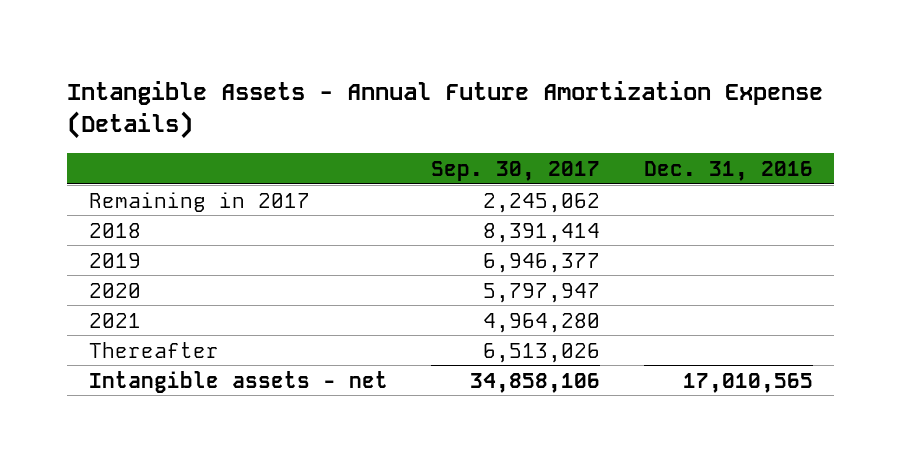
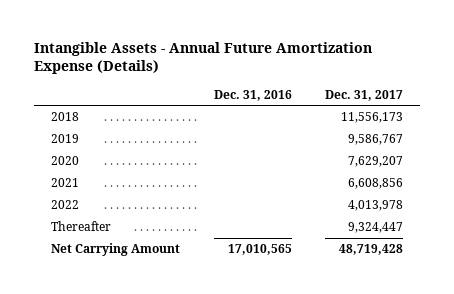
[431,160,601,181] Sep. 30, 2017 -> none
none -> [325,89,404,101] Dec. 31, 2017
[89,191,311,212] Remaining in 2017 -> none
none -> [50,200,79,210] 2022
[89,370,389,393] Intangible assets - net -> [50,243,180,257] Net Carrying Amount

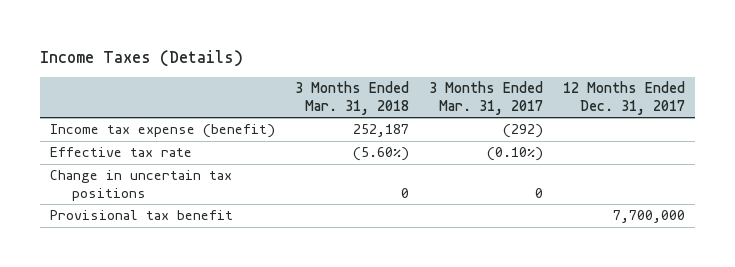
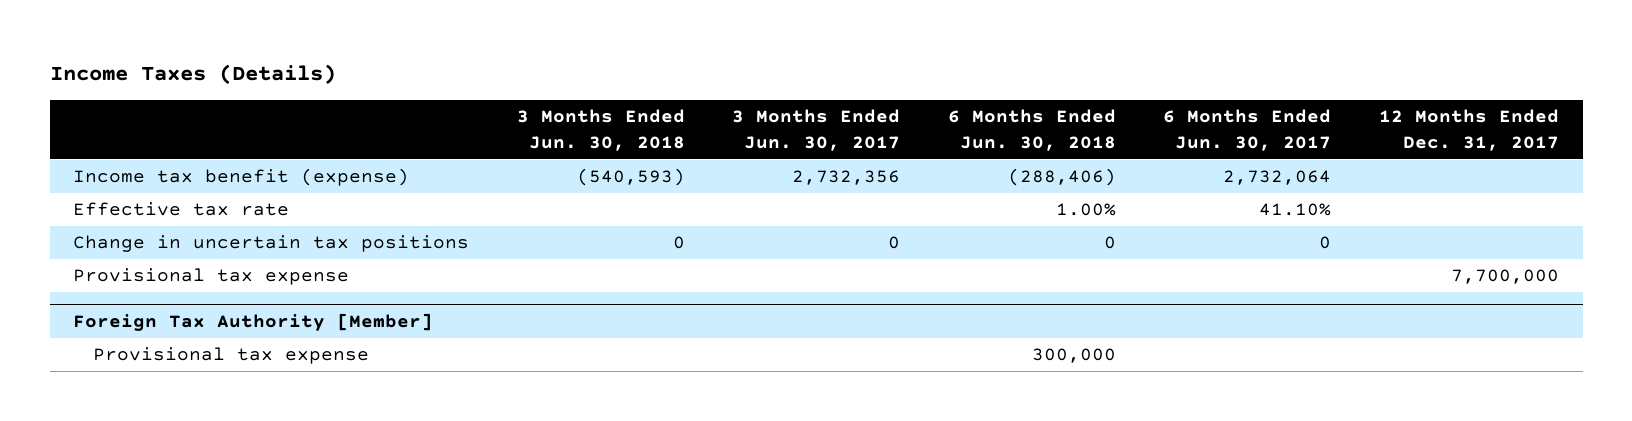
[295,81,410,115] 3 Months Ended Mar. 31, 2018 -> none
[429,81,544,115] 3 Months Ended Mar. 31, 2017 -> none
none -> [516,109,685,152] 3 Months Ended Jun. 30, 2018
none -> [732,109,901,152] 3 Months Ended Jun. 30, 2017
none -> [947,109,1116,152] 6 Months Ended Jun. 30, 2018
none -> [1163,109,1332,152] 6 Months Ended Jun. 30, 2017
[50,124,276,139] Income tax expense (benefit) -> [73,168,410,187] Income tax benefit (expense)
[50,210,234,221] Provisional tax benefit -> [73,268,350,286] Provisional tax expense
none -> [73,313,434,332] Foreign Tax Authority [Member]
none -> [93,347,370,365] Provisional tax expense

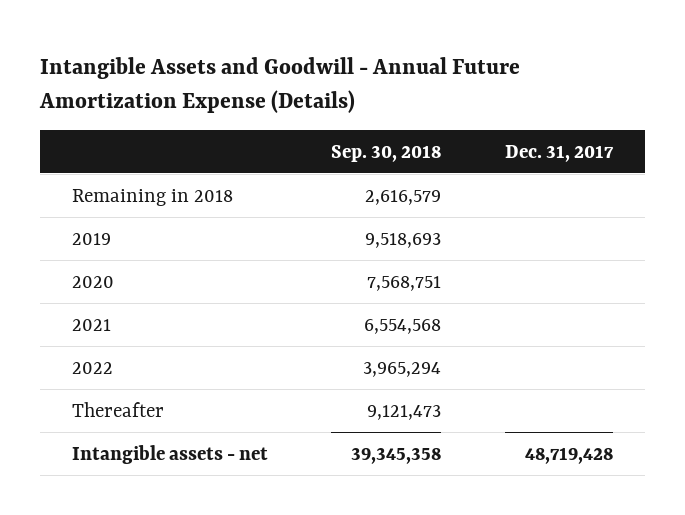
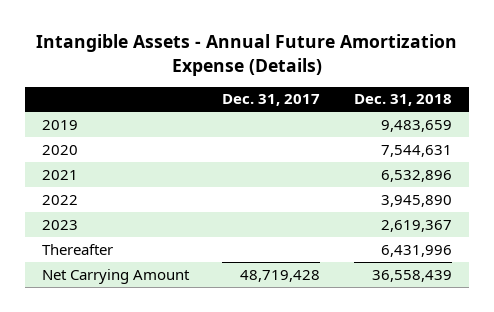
[39,57,521,114] Intangible Assets and Goodwill - Annual Future Amortization Expense (Details) -> [35,34,457,76] Intangible Assets - Annual Future Amortization Expense (Details)
[331,144,442,162] Sep. 30, 2018 -> none
none -> [354,94,453,107] Dec. 31, 2018
[71,188,233,206] Remaining in 2018 -> none
none -> [41,219,78,230] 2023
[71,444,268,464] Intangible assets - net -> [41,268,190,284] Net Carrying Amount

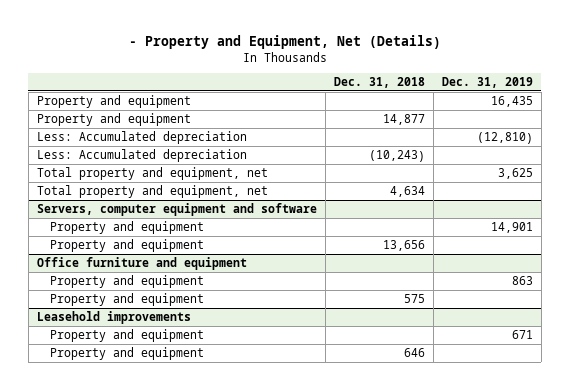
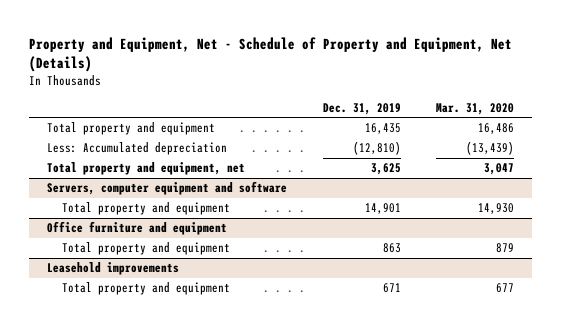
[128,35,441,50] - Property and Equipment, Net (Details) -> [29,36,513,73] Property and Equipment, Net - Schedule of Property and Equipment, Net (Details)
[333,77,425,89] Dec. 31, 2018 -> none
none -> [436,102,515,115] Mar. 31, 2020
[36,113,191,127] Property and equipment -> none
[36,95,191,109] Property and equipment -> [47,122,216,136] Total property and equipment
[36,149,247,163] Less: Accumulated depreciation -> none
[36,185,268,199] Total property and equipment, net -> none
[50,239,205,253] Property and equipment -> none
[50,221,205,235] Property and equipment -> [62,202,231,216] Total property and equipment
[50,293,205,307] Property and equipment -> none
[50,275,205,289] Property and equipment -> [62,242,231,256] Total property and equipment
[50,347,205,361] Property and equipment -> none
[50,329,205,343] Property and equipment -> [62,282,231,296] Total property and equipment

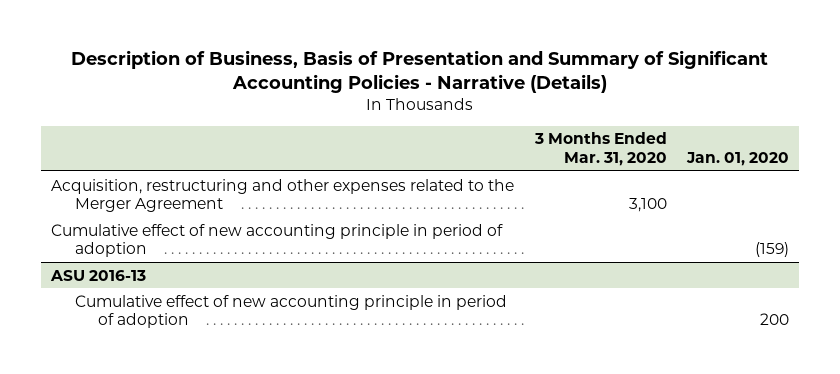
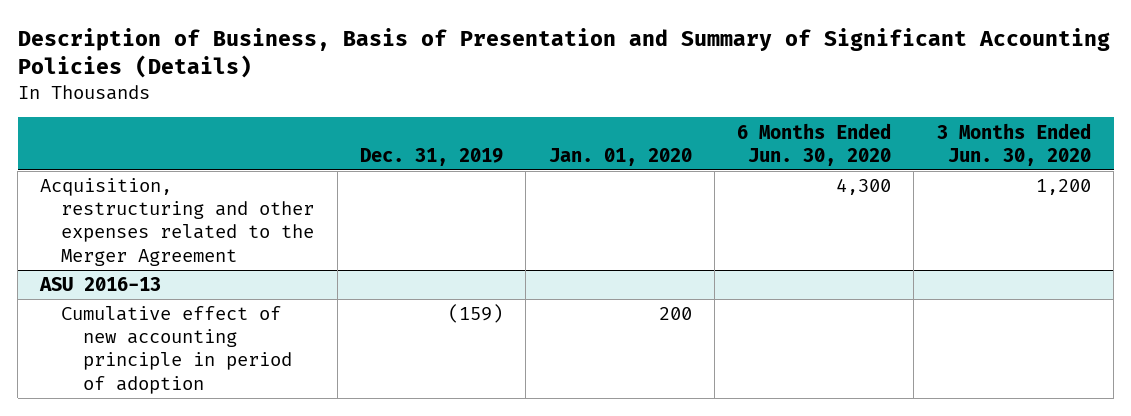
[71,50,769,94] Description of Business, Basis of Presentation and Summary of Significant Accounting Policies - Narrative (Details) -> [17,27,1110,79] Description of Business, Basis of Presentation and Summary of Significant Accounting Policies (Details)
[533,132,667,166] 3 Months Ended Mar. 31, 2020 -> none
none -> [359,147,503,166] Dec. 31, 2019
none -> [737,122,892,166] 6 Months Ended Jun. 30, 2020
none -> [936,122,1091,166] 3 Months Ended Jun. 30, 2020
[51,223,504,258] Cumulative effect of new accounting principle in period of adoption -> none

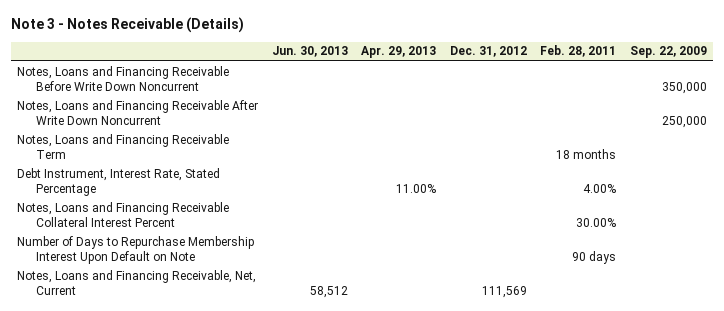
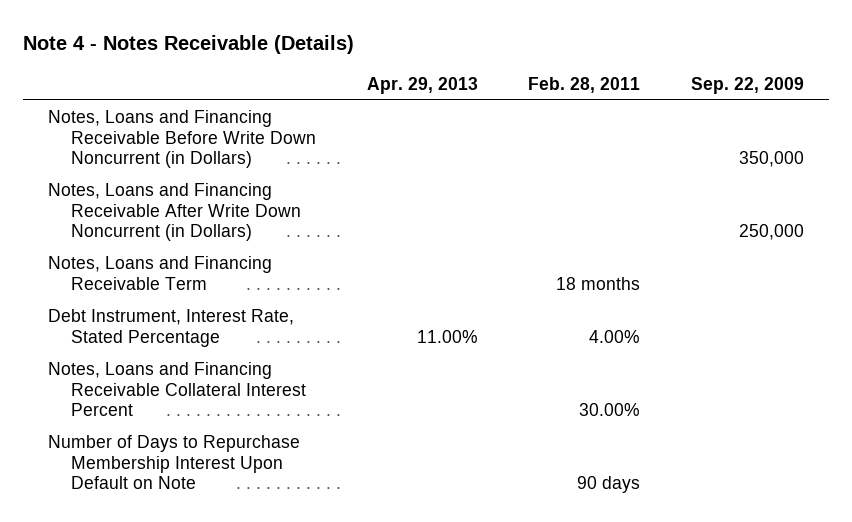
[10,17,244,34] Note 3 - Notes Receivable (Details) -> [22,35,354,55] Note 4 - Notes Receivable (Details)
[271,46,348,58] Jun. 30, 2013 -> none
[449,46,527,58] Dec. 31, 2012 -> none
[17,65,230,91] Notes, Loans and Financing Receivable Before Write Down Noncurrent -> [48,110,316,169] Notes, Loans and Financing Receivable Before Write Down Noncurrent (in Dollars)
[17,99,259,125] Notes, Loans and Financing Receivable After Write Down Noncurrent -> [48,183,301,242] Notes, Loans and Financing Receivable After Write Down Noncurrent (in Dollars)
[17,269,257,295] Notes, Loans and Financing Receivable, Net, Current -> none

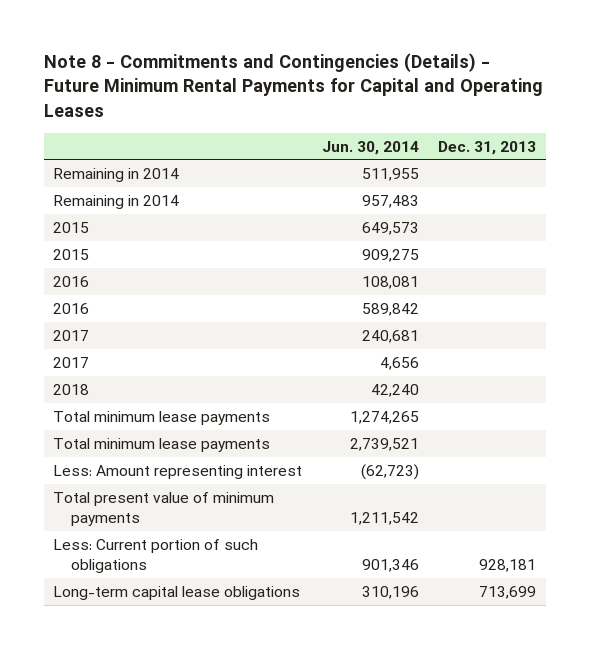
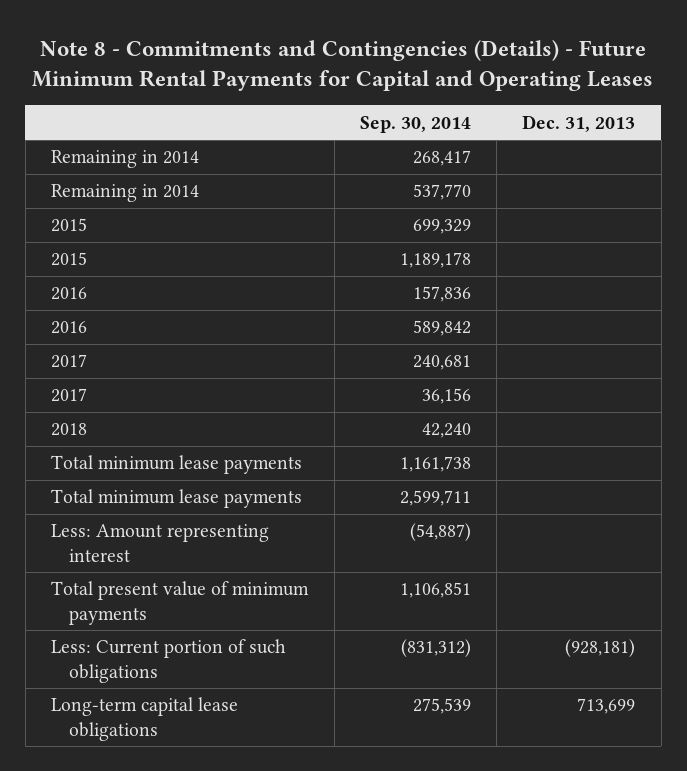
[321,140,419,155] Jun. 30, 2014 -> none
none -> [359,115,471,133] Sep. 30, 2014
[479,559,537,573] 928,181 -> [565,639,636,658] (928,181)

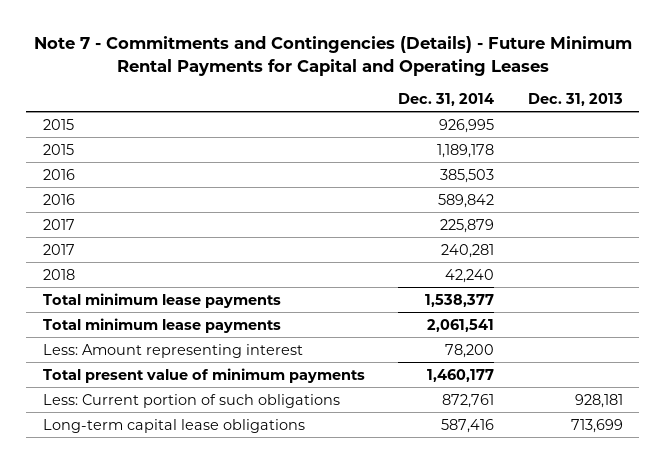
[32,39,654,91] Note 8 - Commitments and Contingencies (Details) - Future Minimum Rental Payments for Capital and Operating Leases -> [33,35,632,76] Note 7 - Commitments and Contingencies (Details) - Future Minimum Rental Payments for Capital and Operating Leases
[359,115,471,133] Sep. 30, 2014 -> none
none -> [398,92,495,106] Dec. 31, 2014
[51,150,200,169] Remaining in 2014 -> none
[51,184,200,203] Remaining in 2014 -> none
[565,639,636,658] (928,181) -> [574,393,623,408] 928,181

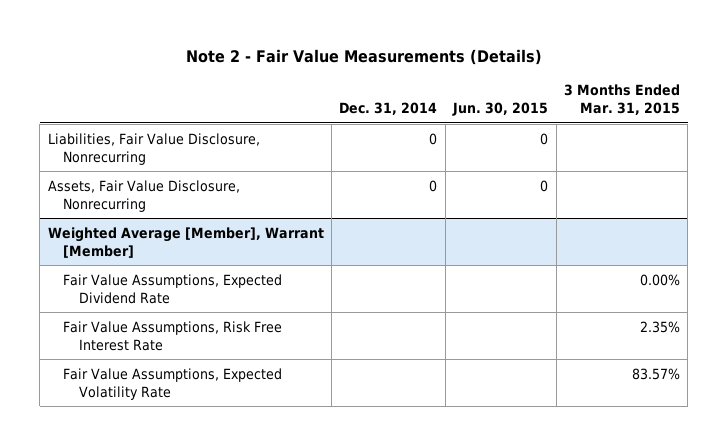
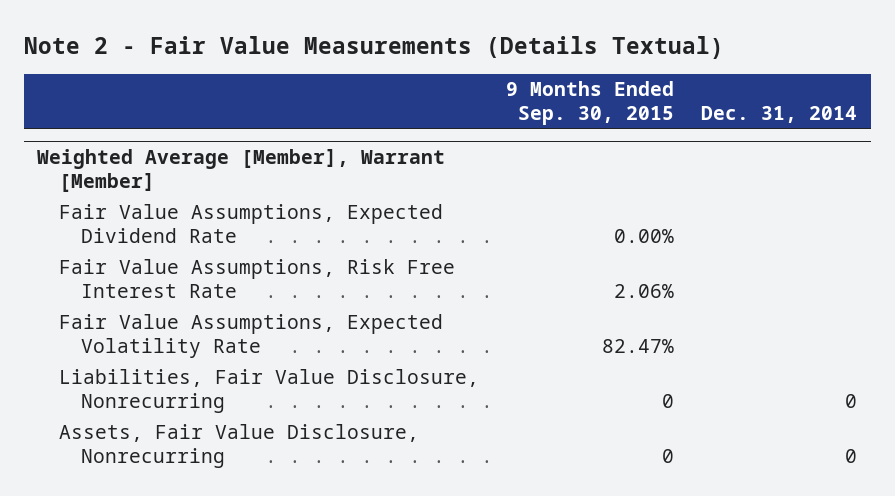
[185,48,542,65] Note 2 - Fair Value Measurements (Details) -> [23,36,724,60] Note 2 - Fair Value Measurements (Details Textual)
[452,102,549,117] Jun. 30, 2015 -> none
[564,84,681,116] 3 Months Ended Mar. 31, 2015 -> none
none -> [506,81,675,126] 9 Months Ended Sep. 30, 2015
[47,132,260,165] Liabilities, Fair Value Disclosure, Nonrecurring -> none
[47,179,240,212] Assets, Fair Value Disclosure, Nonrecurring -> none
none -> [59,369,480,414] Liabilities, Fair Value Disclosure, Nonrecurring
none -> [59,424,420,469] Assets, Fair Value Disclosure, Nonrecurring

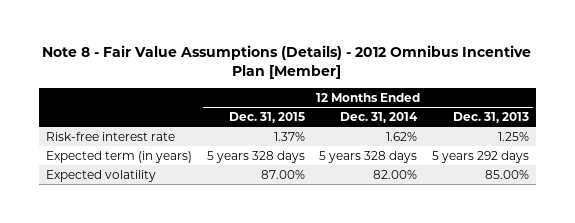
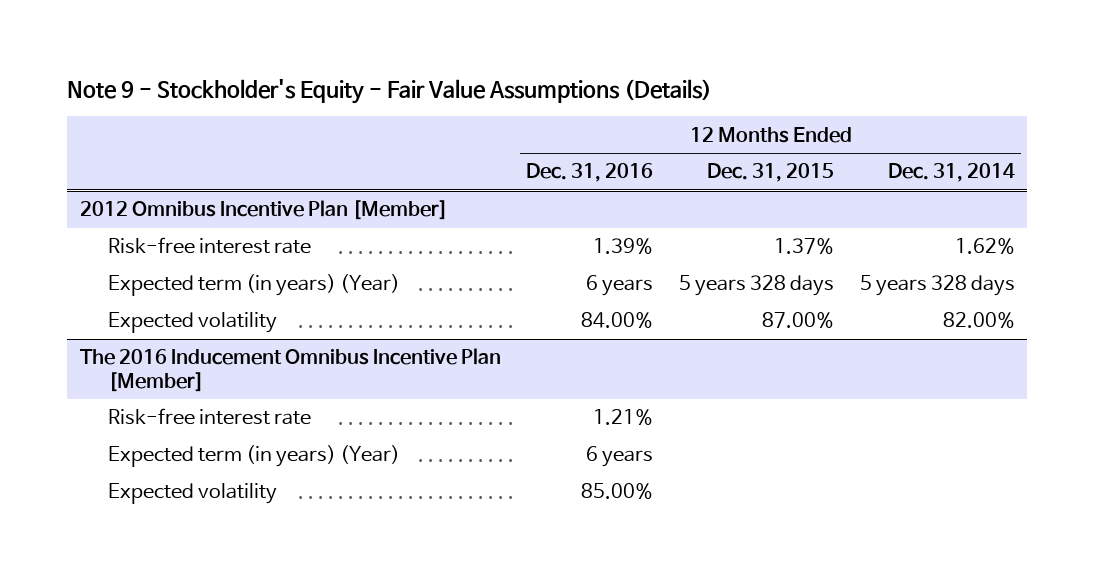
[42,45,532,80] Note 8 - Fair Value Assumptions (Details) - 2012 Omnibus Incentive Plan [Member] -> [66,78,712,104] Note 9 - Stockholder's Equity - Fair Value Assumptions (Details)
[452,111,529,123] Dec. 31, 2013 -> none
none -> [526,163,654,183] Dec. 31, 2016
none -> [79,200,448,221] 2012 Omnibus Incentive Plan [Member]
[46,150,193,163] Expected term (in years) -> [108,274,401,297] Expected term (in years) (Year)
none -> [79,348,501,392] The 2016 Inducement Omnibus Incentive Plan [Member]
none -> [108,408,312,426] Risk-free interest rate
none -> [108,445,401,468] Expected term (in years) (Year)
none -> [108,483,278,505] Expected volatility

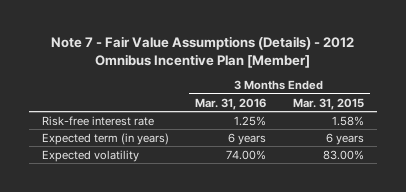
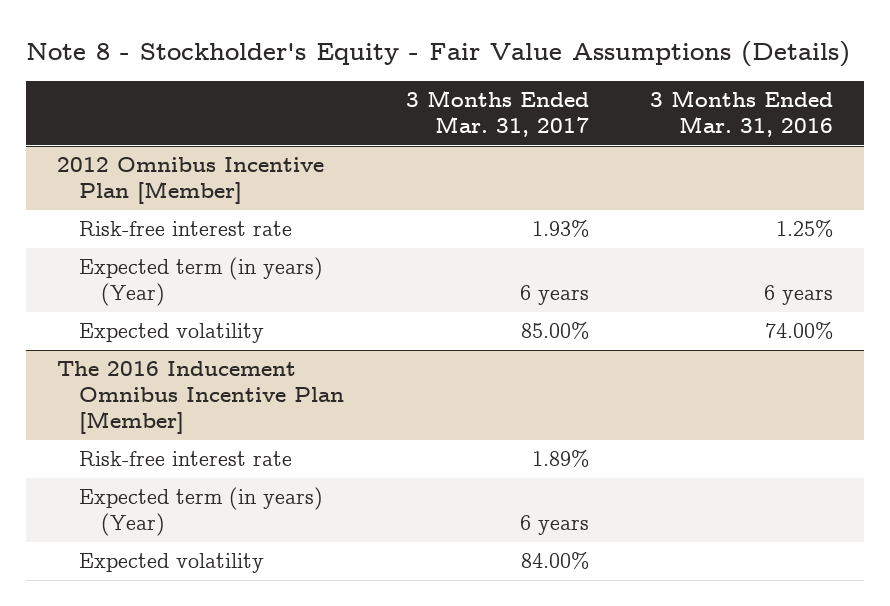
[50,35,354,68] Note 7 - Fair Value Assumptions (Details) - 2012 Omnibus Incentive Plan [Member] -> [26,40,851,67] Note 8 - Stockholder's Equity - Fair Value Assumptions (Details)
[292,97,364,110] Mar. 31, 2015 -> none
none -> [405,90,589,138] 3 Months Ended Mar. 31, 2017
none -> [57,157,325,205] 2012 Omnibus Incentive Plan [Member]
[41,132,169,145] Expected term (in years) -> [79,257,324,307] Expected term (in years) (Year)
none -> [57,361,345,434] The 2016 Inducement Omnibus Incentive Plan [Member]
none -> [79,451,293,467] Risk-free interest rate
none -> [79,487,324,537] Expected term (in years) (Year)
none -> [79,553,265,574] Expected volatility

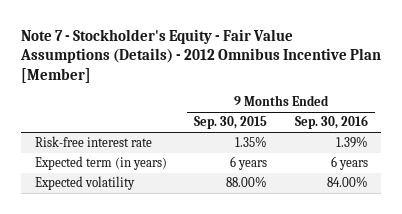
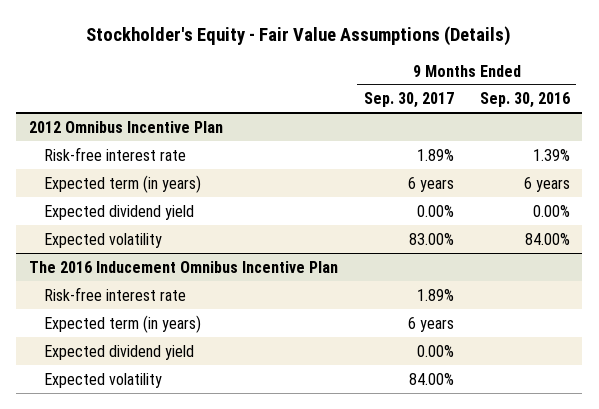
[20,28,382,83] Note 7 - Stockholder's Equity - Fair Value Assumptions (Details) - 2012 Omnibus Incentive Plan [Member] -> [86,26,512,47] Stockholder's Equity - Fair Value Assumptions (Details)
[194,116,268,130] Sep. 30, 2015 -> none
none -> [363,92,454,109] Sep. 30, 2017
none -> [29,120,224,133] 2012 Omnibus Incentive Plan
none -> [43,204,194,220] Expected dividend yield
none -> [29,260,339,273] The 2016 Inducement Omnibus Incentive Plan
none -> [43,286,186,301] Risk-free interest rate
none -> [43,314,201,333] Expected term (in years)
none -> [43,344,194,360] Expected dividend yield
none -> [43,372,162,388] Expected volatility

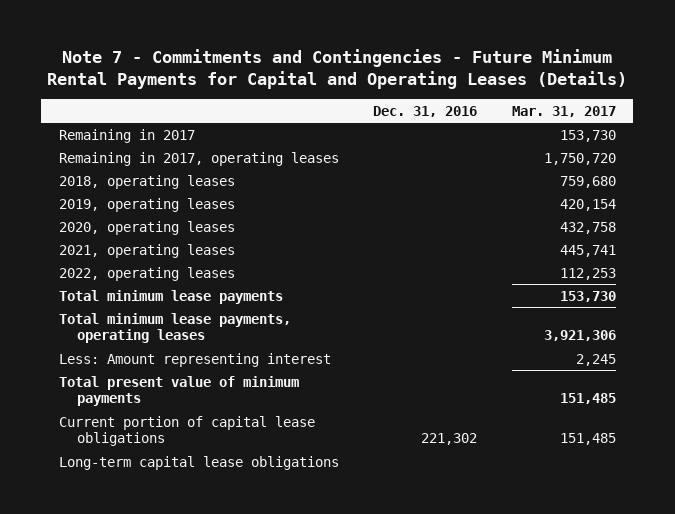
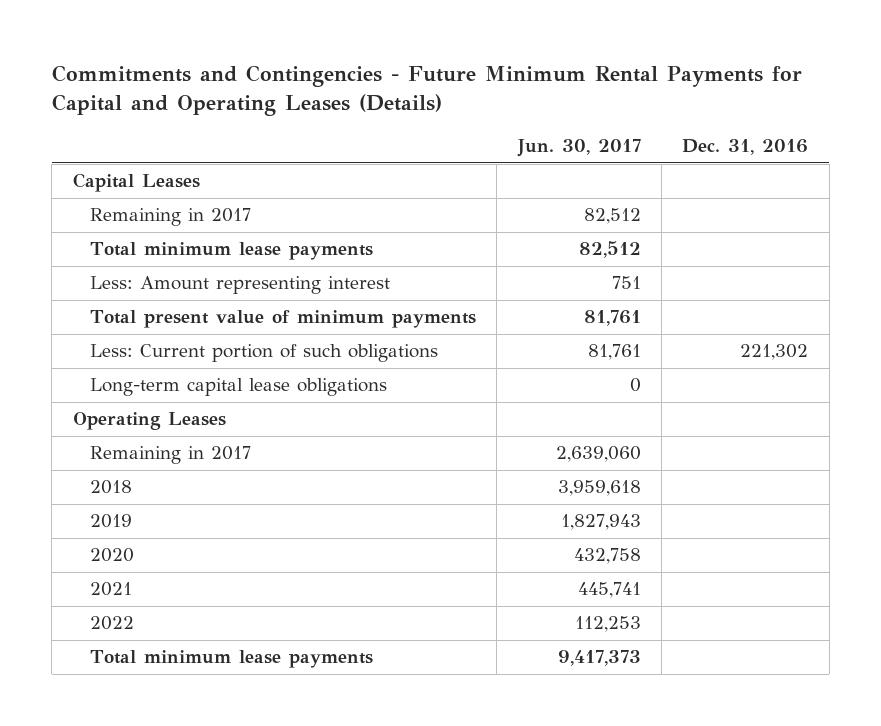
[47,49,628,90] Note 7 - Commitments and Contingencies - Future Minimum Rental Payments for Capital and Operating Leases (Details) -> [51,64,802,117] Commitments and Contingencies - Future Minimum Rental Payments for Capital and Operating Leases (Details)
[512,106,617,118] Mar. 31, 2017 -> none
none -> [516,139,641,158] Jun. 30, 2017
none -> [72,173,200,193] Capital Leases
[58,151,339,166] Remaining in 2017, operating leases -> none
[58,174,235,189] 2018, operating leases -> none
[58,197,235,212] 2019, operating leases -> none
[58,220,235,235] 2020, operating leases -> none
[58,243,235,258] 2021, operating leases -> none
[58,266,235,281] 2022, operating leases -> none
[58,312,291,344] Total minimum lease payments, operating leases -> none
[58,415,315,447] Current portion of capital lease obligations -> [89,344,438,363] Less: Current portion of such obligations
none -> [72,412,226,431] Operating Leases
none -> [89,446,251,465] Remaining in 2017
none -> [89,480,132,495] 2018
none -> [89,514,132,529] 2019
none -> [89,548,134,563] 2020
none -> [89,582,132,597] 2021
none -> [89,616,134,631] 2022
none -> [89,650,373,669] Total minimum lease payments

